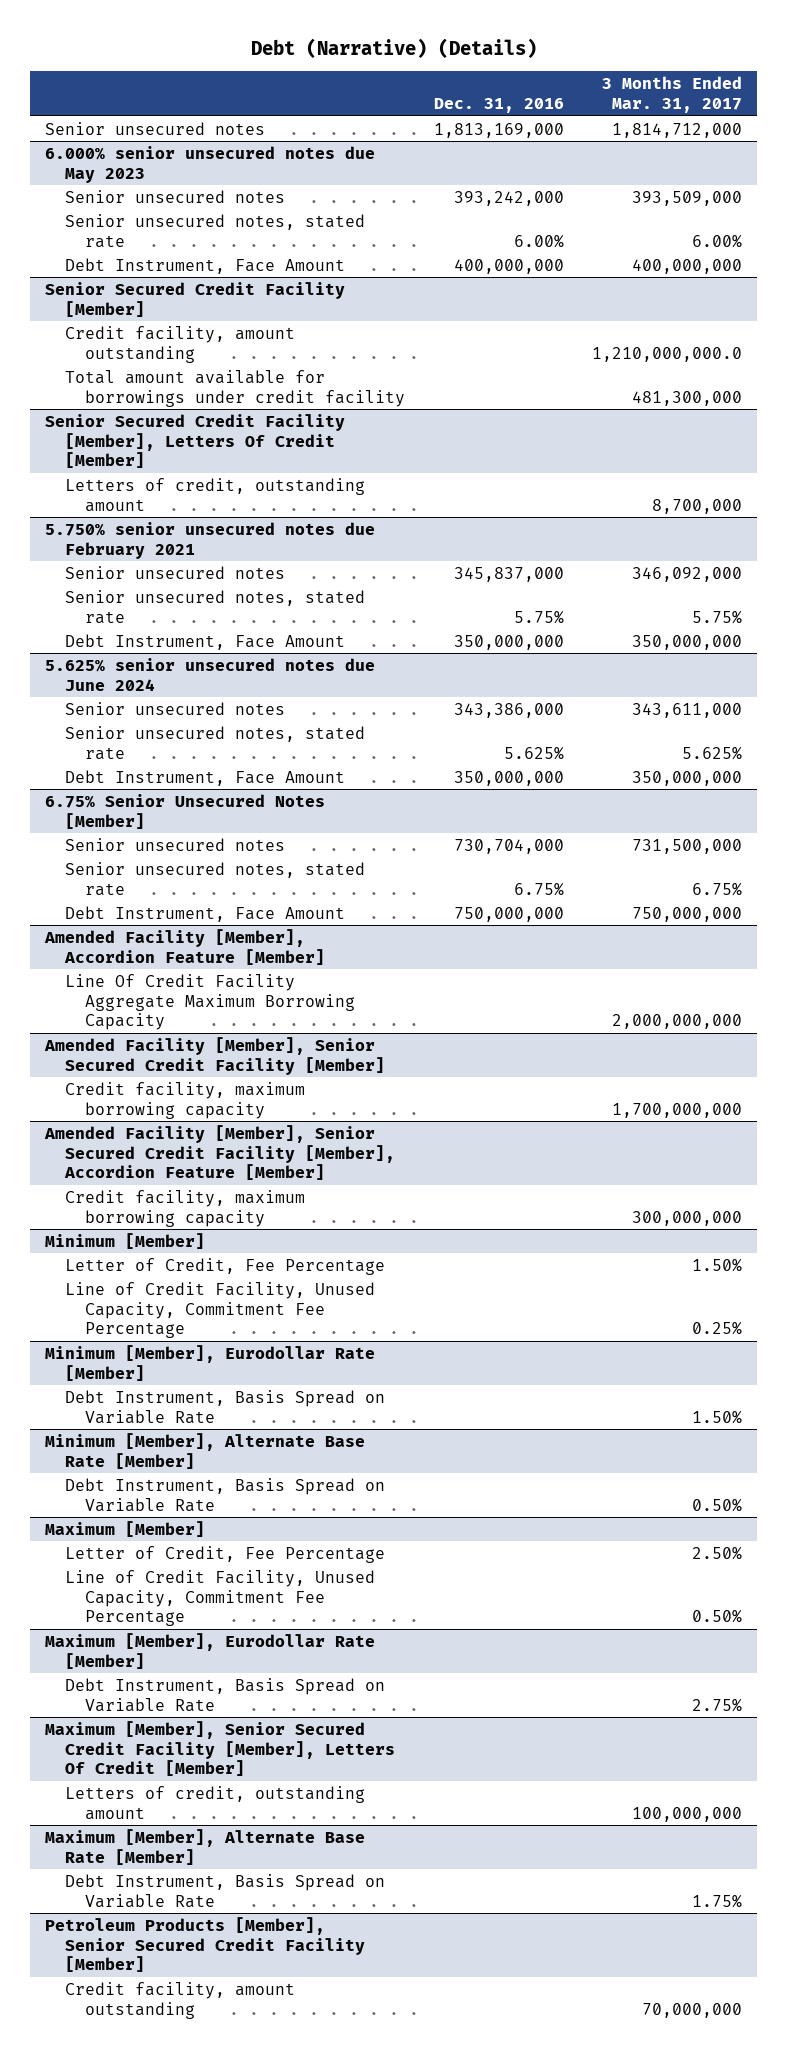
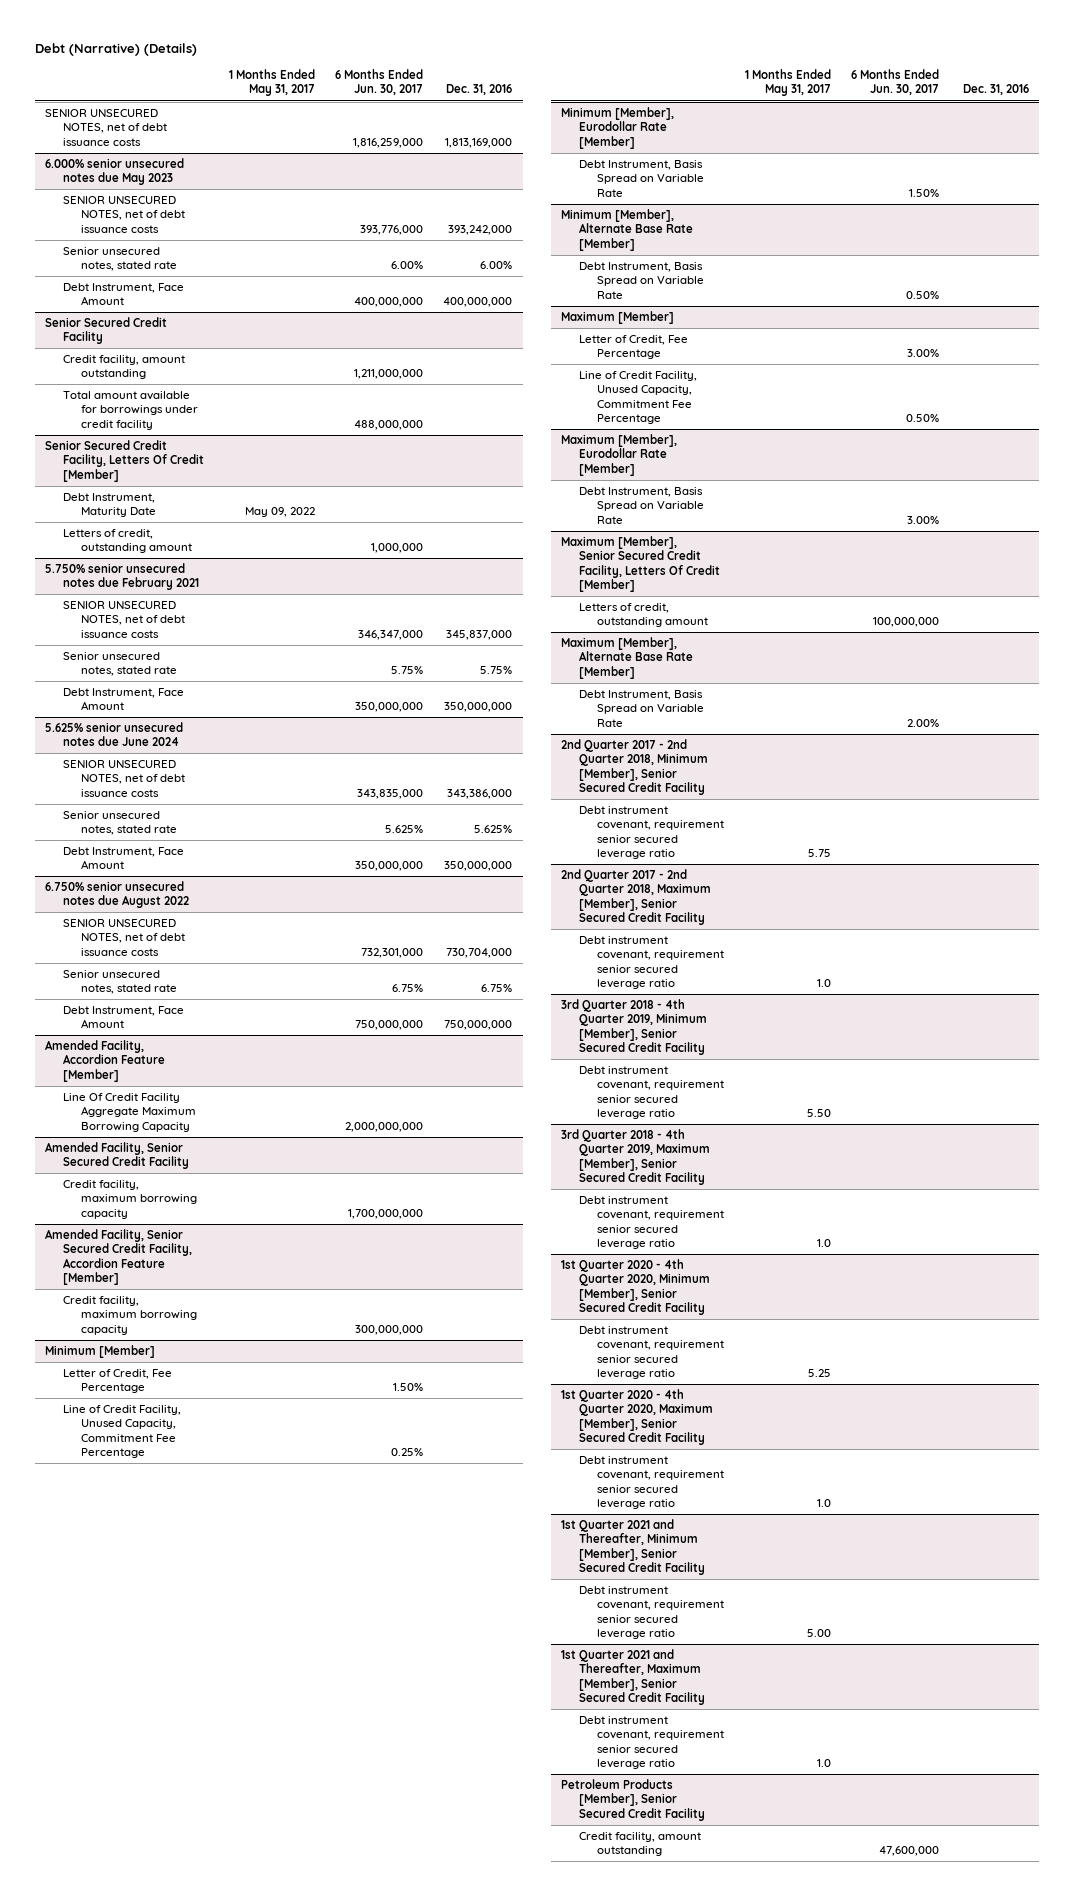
[602,76,743,113] 3 Months Ended Mar. 31, 2017 -> none
none -> [228,69,315,97] 1 Months Ended May 31, 2017
none -> [334,69,423,96] 6 Months Ended Jun. 30, 2017
[44,121,265,135] Senior unsecured notes -> [45,109,168,146] SENIOR UNSECURED NOTES, net of debt issuance costs
[64,189,285,203] Senior unsecured notes -> [63,196,186,233] SENIOR UNSECURED NOTES, net of debt issuance costs
[44,281,345,317] Senior Secured Credit Facility [Member] -> [45,317,168,345] Senior Secured Credit Facility
[44,413,345,469] Senior Secured Credit Facility [Member], Letters Of Credit [Member] -> [45,440,205,482] Senior Secured Credit Facility, Letters Of Credit [Member]
none -> [63,493,157,518] Debt Instrument, Maturity Date
[64,565,285,579] Senior unsecured notes -> [63,601,186,638] SENIOR UNSECURED NOTES, net of debt issuance costs
[64,701,285,715] Senior unsecured notes -> [63,760,186,797] SENIOR UNSECURED NOTES, net of debt issuance costs
[44,793,325,829] 6.75% Senior Unsecured Notes [Member] -> [45,881,190,909] 6.750% senior unsecured notes due August 2022
[64,837,285,851] Senior unsecured notes -> [63,919,186,956] SENIOR UNSECURED NOTES, net of debt issuance costs
[43,928,325,965] Amended Facility [Member], Accordion Feature [Member] -> [45,1040,166,1082] Amended Facility, Accordion Feature [Member]
[43,1036,385,1075] Amended Facility [Member], Senior Secured Credit Facility [Member] -> [45,1142,190,1170] Amended Facility, Senior Secured Credit Facility
[43,1124,395,1181] Amended Facility [Member], Senior Secured Credit Facility [Member], Accordion Feature [Member] -> [45,1229,193,1285] Amended Facility, Senior Secured Credit Facility, Accordion Feature [Member]
[44,1720,395,1777] Maximum [Member], Senior Secured Credit Facility [Member], Letters Of Credit [Member] -> [561,536,721,592] Maximum [Member], Senior Secured Credit Facility, Letters Of Credit [Member]
none -> [561,739,709,795] 2nd Quarter 2017 - 2nd Quarter 2018, Minimum [Member], Senior Secured Credit Facility
none -> [579,806,725,859] Debt instrument covenant, requirement senior secured leverage ratio
none -> [561,869,712,925] 2nd Quarter 2017 - 2nd Quarter 2018, Maximum [Member], Senior Secured Credit Facility
none -> [579,936,725,989] Debt instrument covenant, requirement senior secured leverage ratio
none -> [561,999,708,1055] 3rd Quarter 2018 - 4th Quarter 2019, Minimum [Member], Senior Secured Credit Facility
none -> [579,1066,725,1119] Debt instrument covenant, requirement senior secured leverage ratio
none -> [561,1129,711,1185] 3rd Quarter 2018 - 4th Quarter 2019, Maximum [Member], Senior Secured Credit Facility
none -> [579,1196,725,1249] Debt instrument covenant, requirement senior secured leverage ratio
none -> [561,1259,711,1315] 1st Quarter 2020 - 4th Quarter 2020, Minimum [Member], Senior Secured Credit Facility
none -> [579,1326,725,1379] Debt instrument covenant, requirement senior secured leverage ratio
none -> [561,1389,714,1445] 1st Quarter 2020 - 4th Quarter 2020, Maximum [Member], Senior Secured Credit Facility
none -> [579,1456,725,1509] Debt instrument covenant, requirement senior secured leverage ratio
none -> [561,1519,706,1575] 1st Quarter 2021 and Thereafter, Minimum [Member], Senior Secured Credit Facility
none -> [579,1586,725,1639] Debt instrument covenant, requirement senior secured leverage ratio
none -> [561,1649,706,1705] 1st Quarter 2021 and Thereafter, Maximum [Member], Senior Secured Credit Facility
none -> [579,1716,725,1769] Debt instrument covenant, requirement senior secured leverage ratio
[44,1916,365,1973] Petroleum Products [Member], Senior Secured Credit Facility [Member] -> [561,1779,706,1821] Petroleum Products [Member], Senior Secured Credit Facility

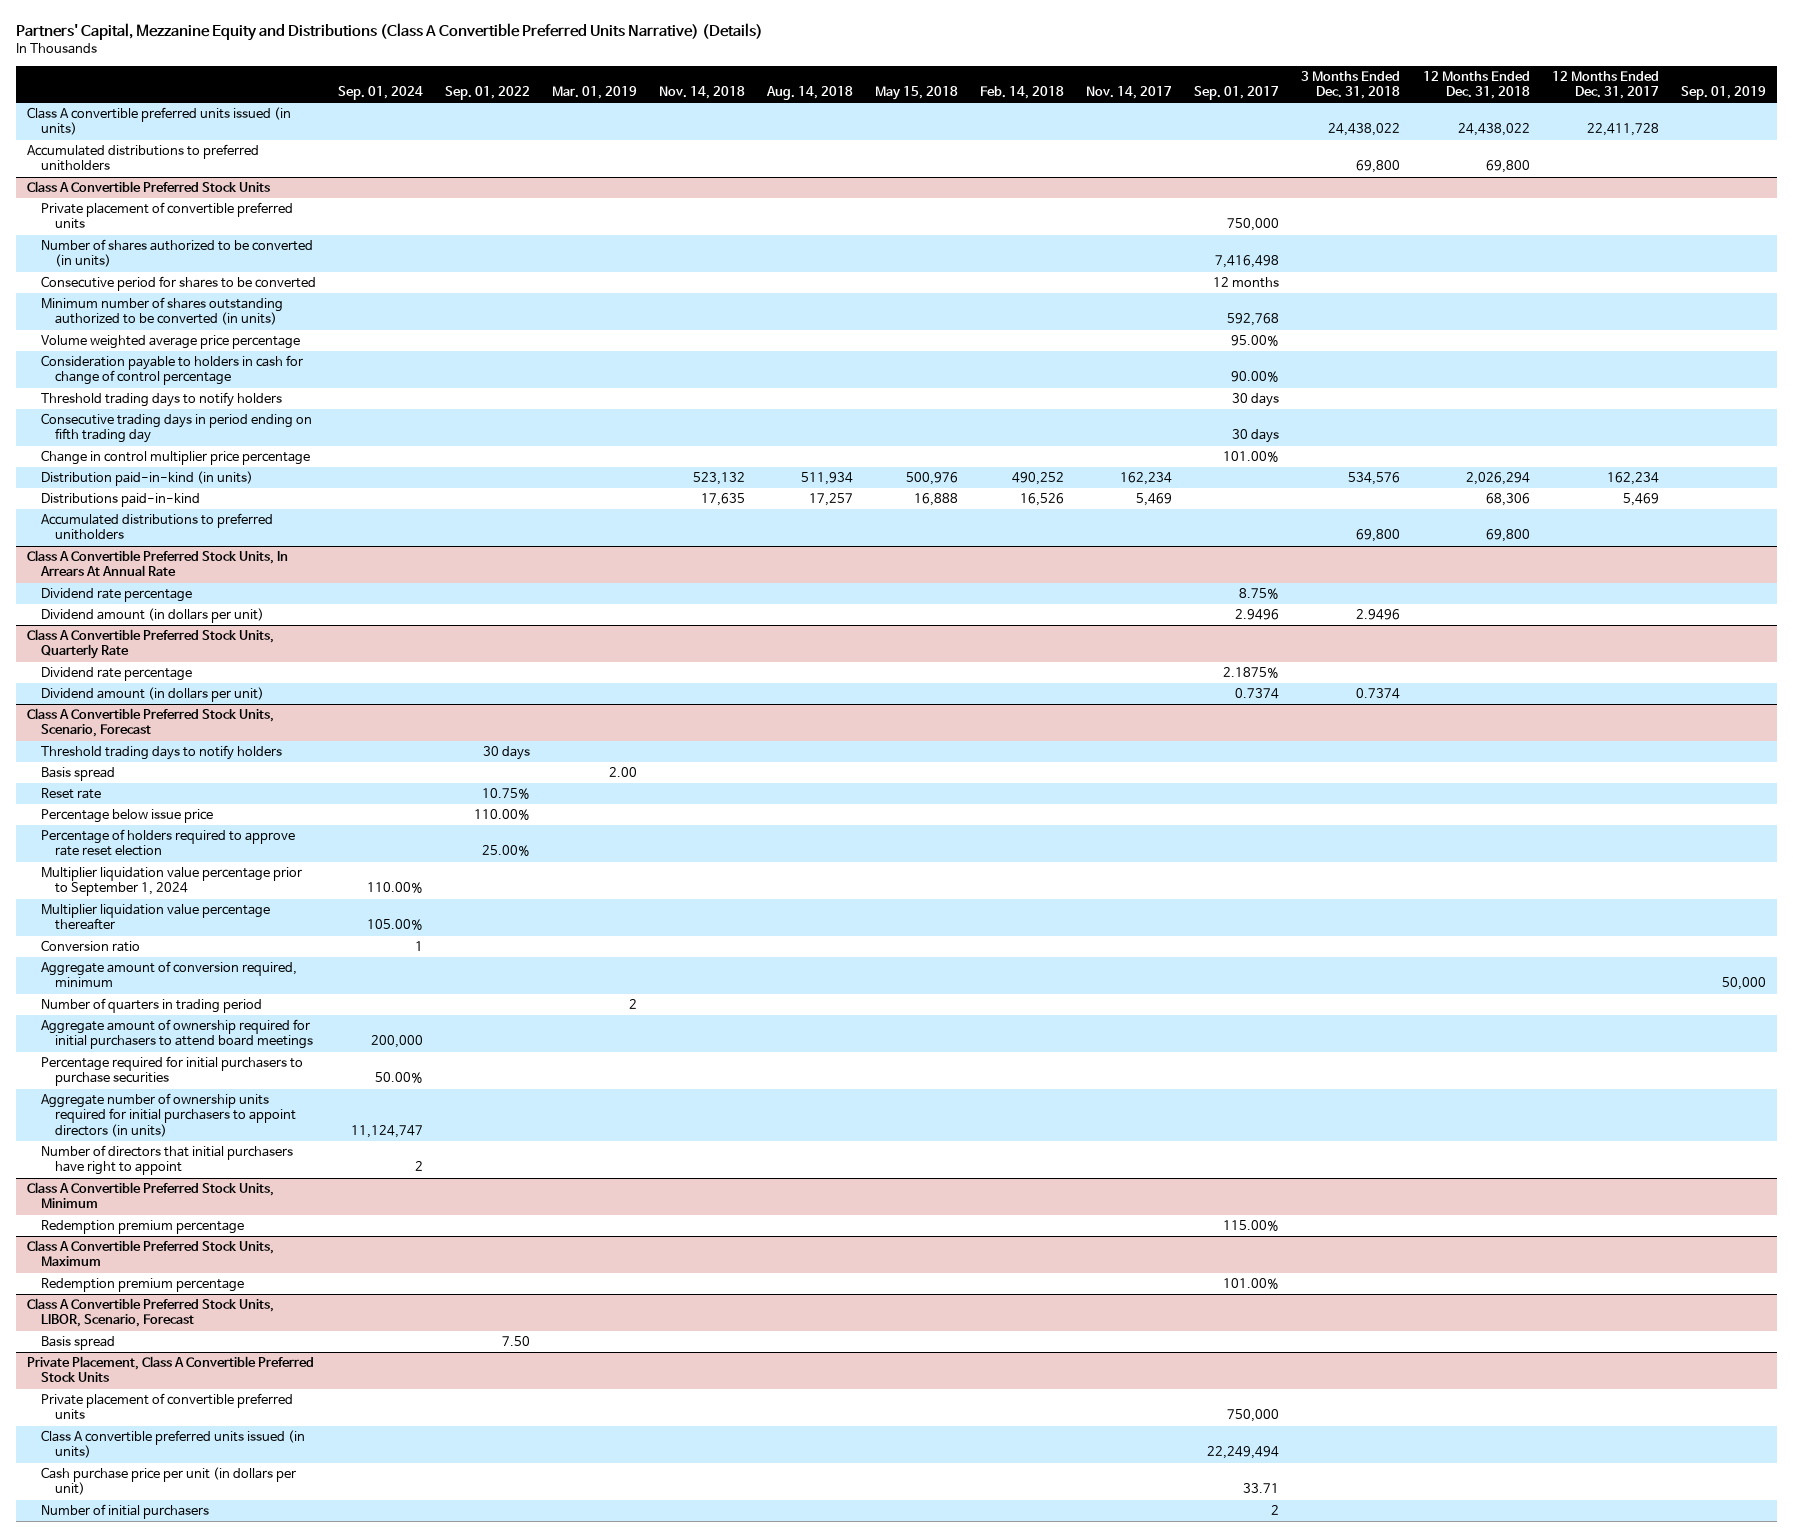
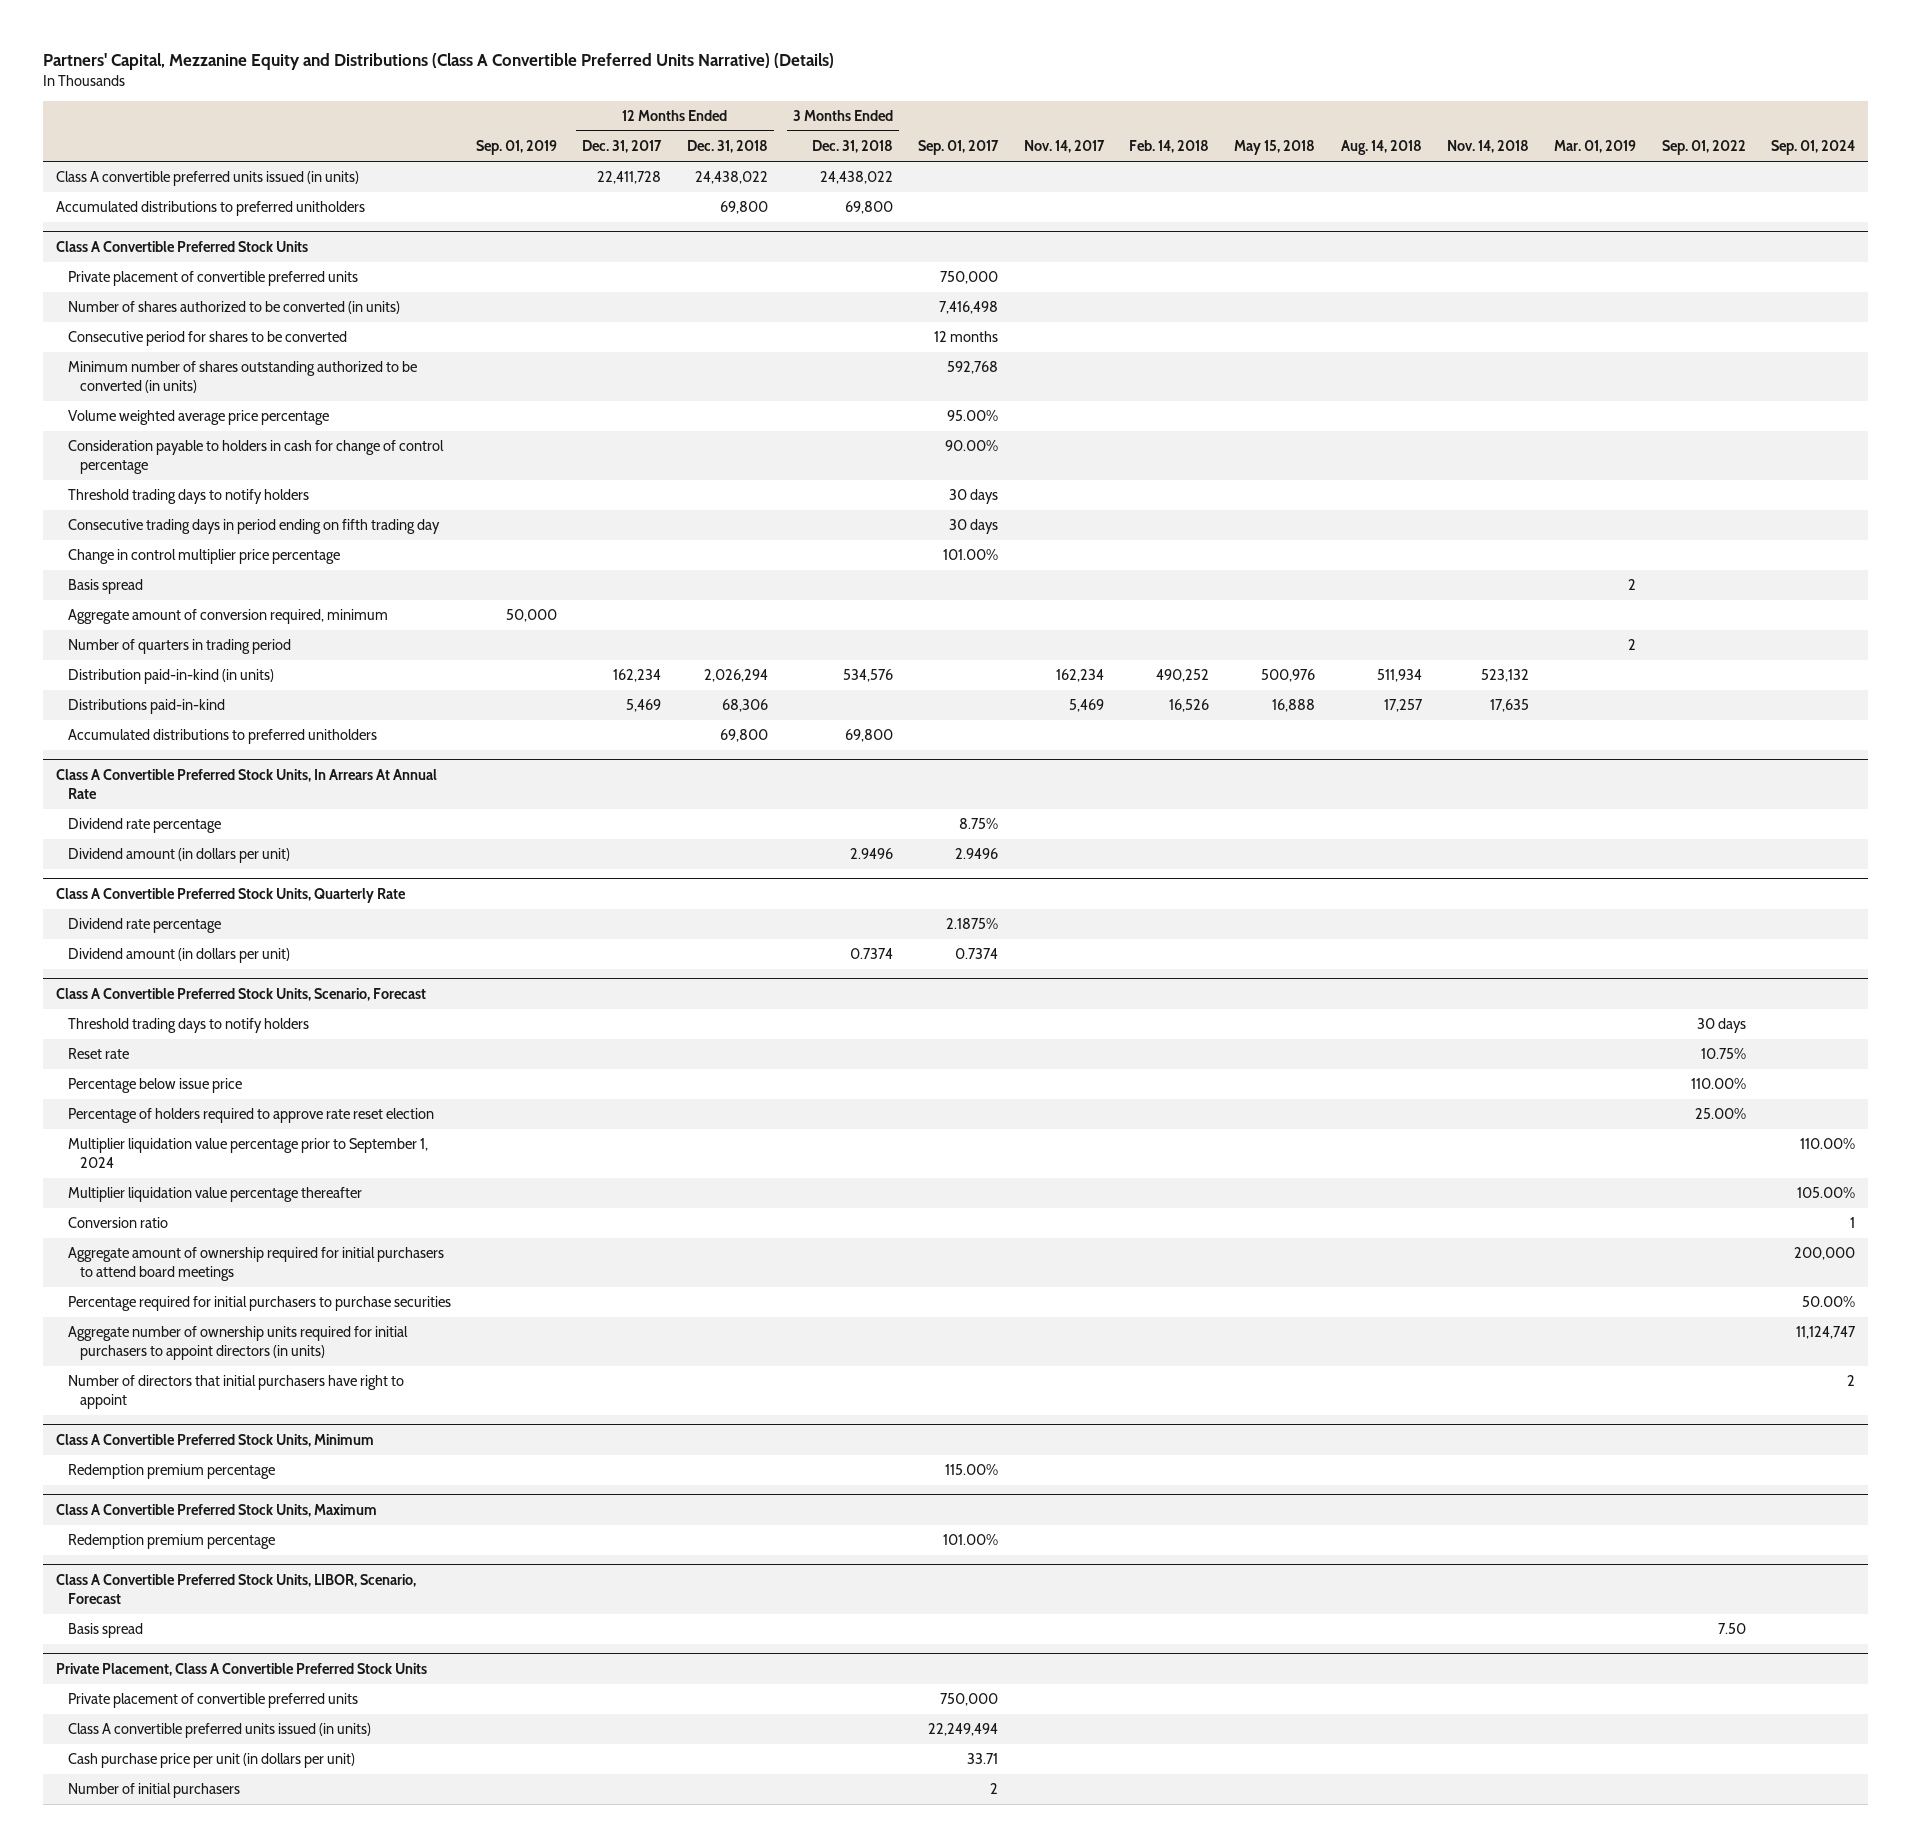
none -> [67,579,143,595] Basis spread
none -> [67,609,388,625] Aggregate amount of conversion required, minimum
none -> [67,639,291,655] Number of quarters in trading period
[41,767,116,782] Basis spread -> none
[41,961,298,988] Aggregate amount of conversion required, minimum -> none
[41,998,263,1014] Number of quarters in trading period -> none

